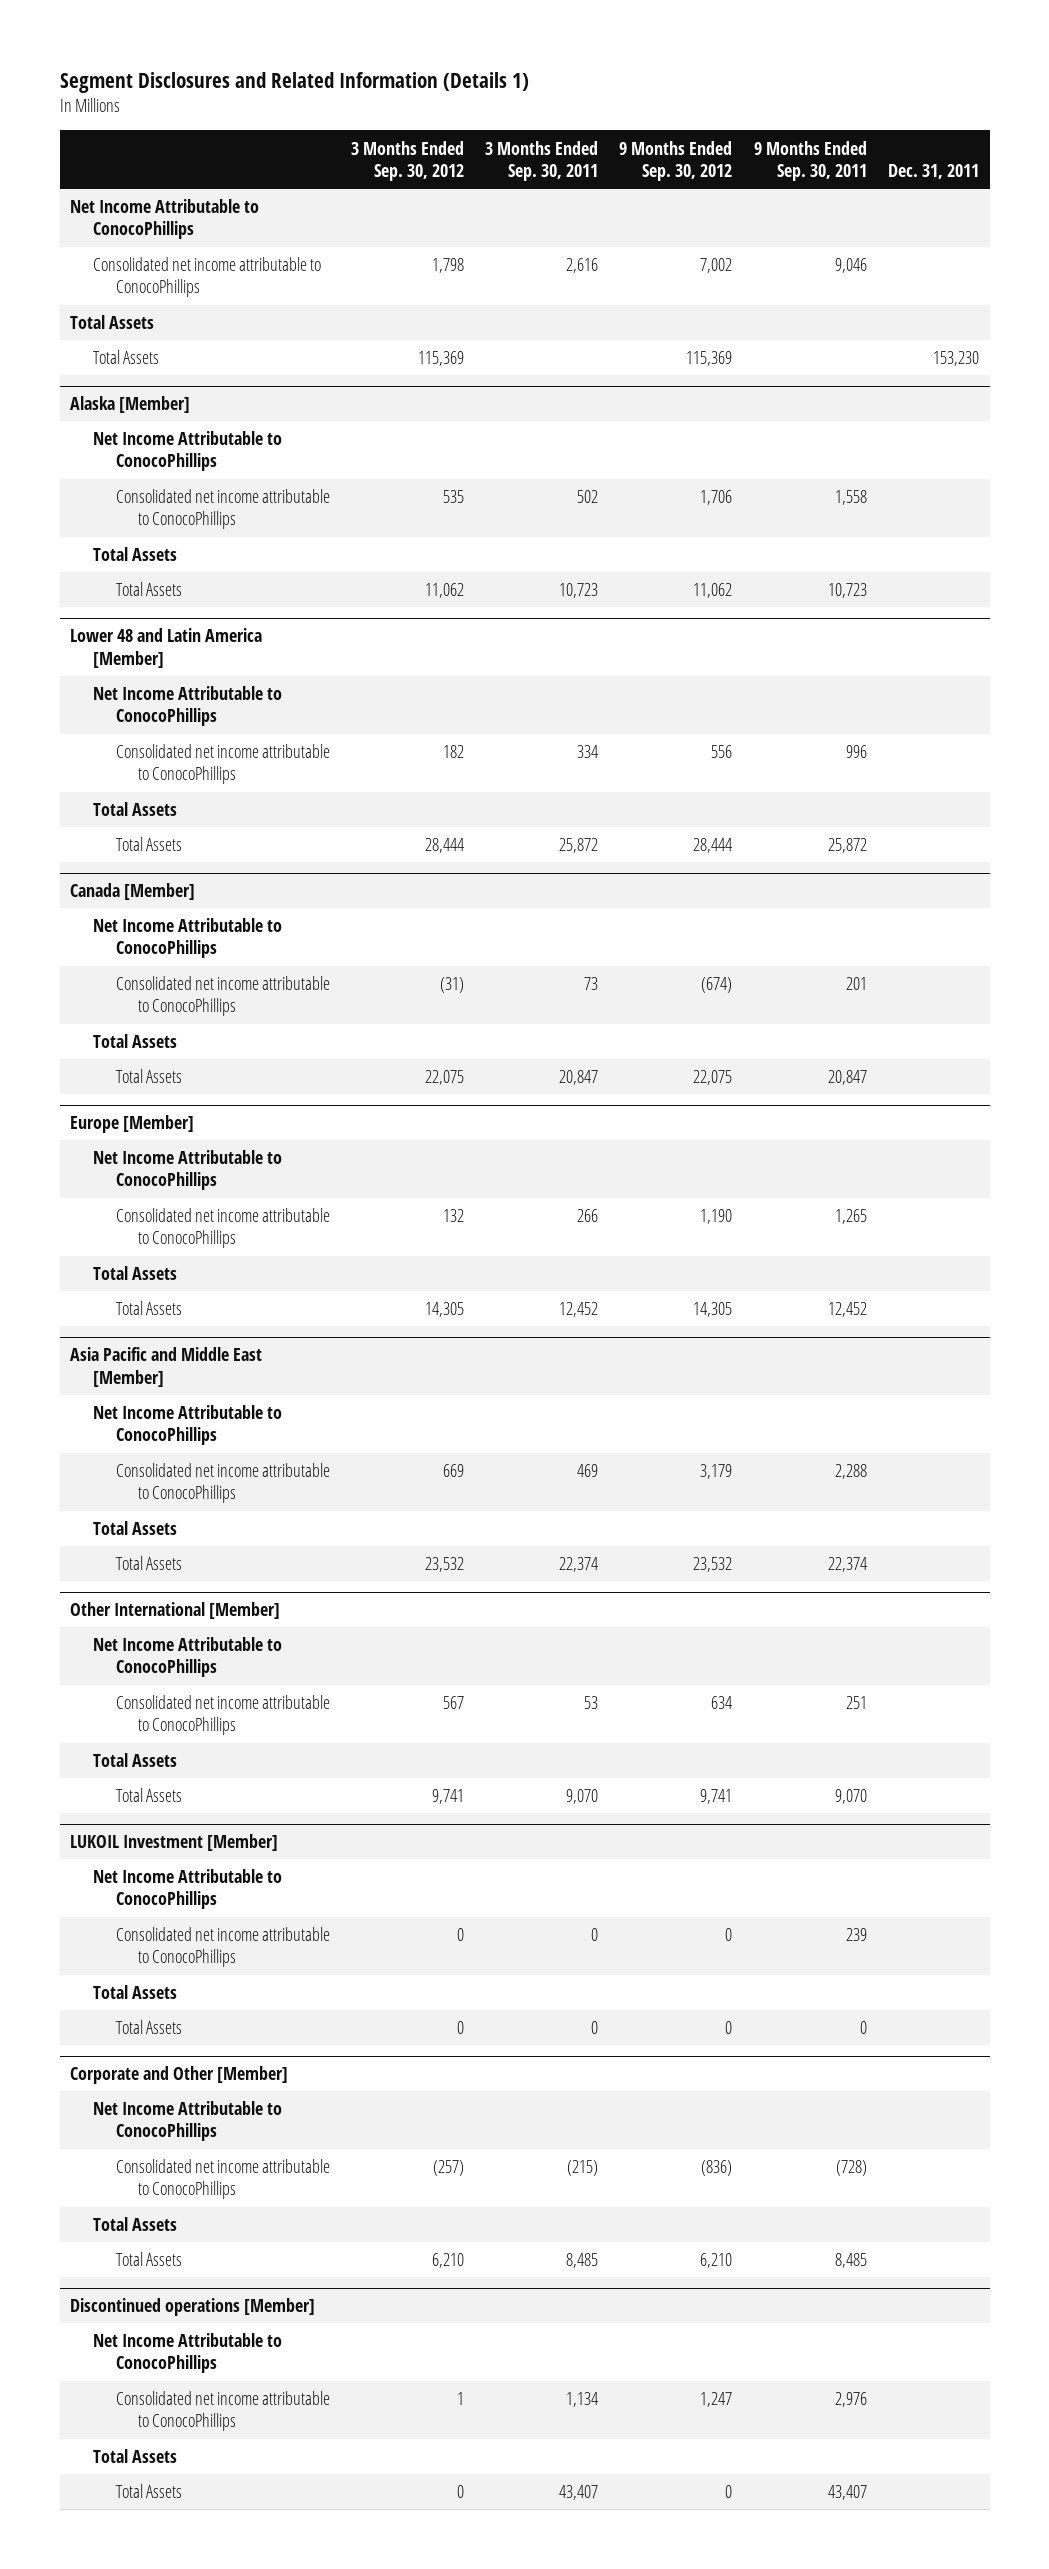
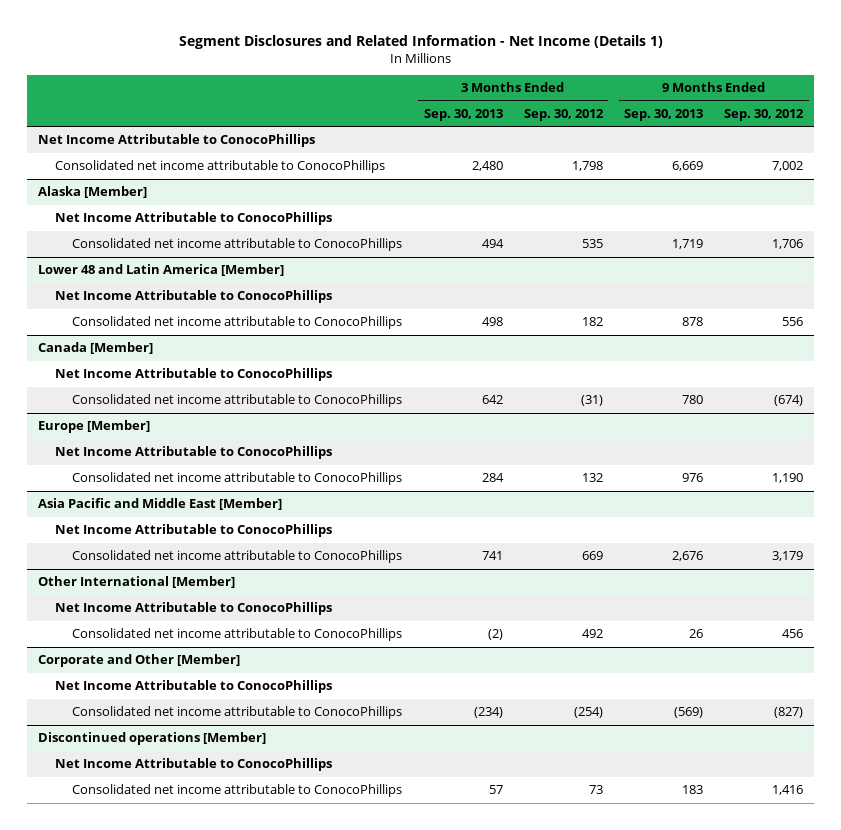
[59,71,529,93] Segment Disclosures and Related Information (Details 1) -> [178,35,663,50] Segment Disclosures and Related Information - Net Income (Details 1)
[485,140,599,181] 3 Months Ended Sep. 30, 2011 -> none
[753,140,867,181] 9 Months Ended Sep. 30, 2011 -> none
[887,163,979,179] Dec. 31, 2011 -> none
none -> [423,108,503,121] Sep. 30, 2013
none -> [624,108,704,121] Sep. 30, 2013
[70,315,155,330] Total Assets -> none
[92,350,159,365] Total Assets -> none
[92,547,177,562] Total Assets -> none
[115,582,182,597] Total Assets -> none
[92,802,177,817] Total Assets -> none
[115,837,182,852] Total Assets -> none
[92,1034,177,1049] Total Assets -> none
[115,1069,182,1084] Total Assets -> none
[92,1266,177,1281] Total Assets -> none
[115,1301,182,1316] Total Assets -> none
[92,1521,177,1536] Total Assets -> none
[115,1556,182,1571] Total Assets -> none
[92,1753,177,1768] Total Assets -> none
[115,1788,182,1803] Total Assets -> none
[70,1834,279,1852] LUKOIL Investment [Member] -> none
[92,1869,282,1910] Net Income Attributable to ConocoPhillips -> none
[115,1927,330,1968] Consolidated net income attributable to ConocoPhillips -> none
[92,1985,177,2000] Total Assets -> none
[115,2020,182,2035] Total Assets -> none
[442,1696,464,1710] 567 -> [581,629,603,639] 492
[711,1696,733,1710] 634 -> [782,629,804,639] 456
[92,2217,177,2232] Total Assets -> none
[115,2252,182,2267] Total Assets -> none
[432,2160,464,2177] (257) -> [573,707,603,719] (254)
[701,2160,733,2177] (836) -> [774,707,804,719] (827)
[92,2449,177,2464] Total Assets -> none
[115,2484,182,2499] Total Assets -> none
[456,2392,464,2406] 1 -> [588,785,603,795] 73
[700,2392,733,2408] 1,247 -> [772,785,804,796] 1,416

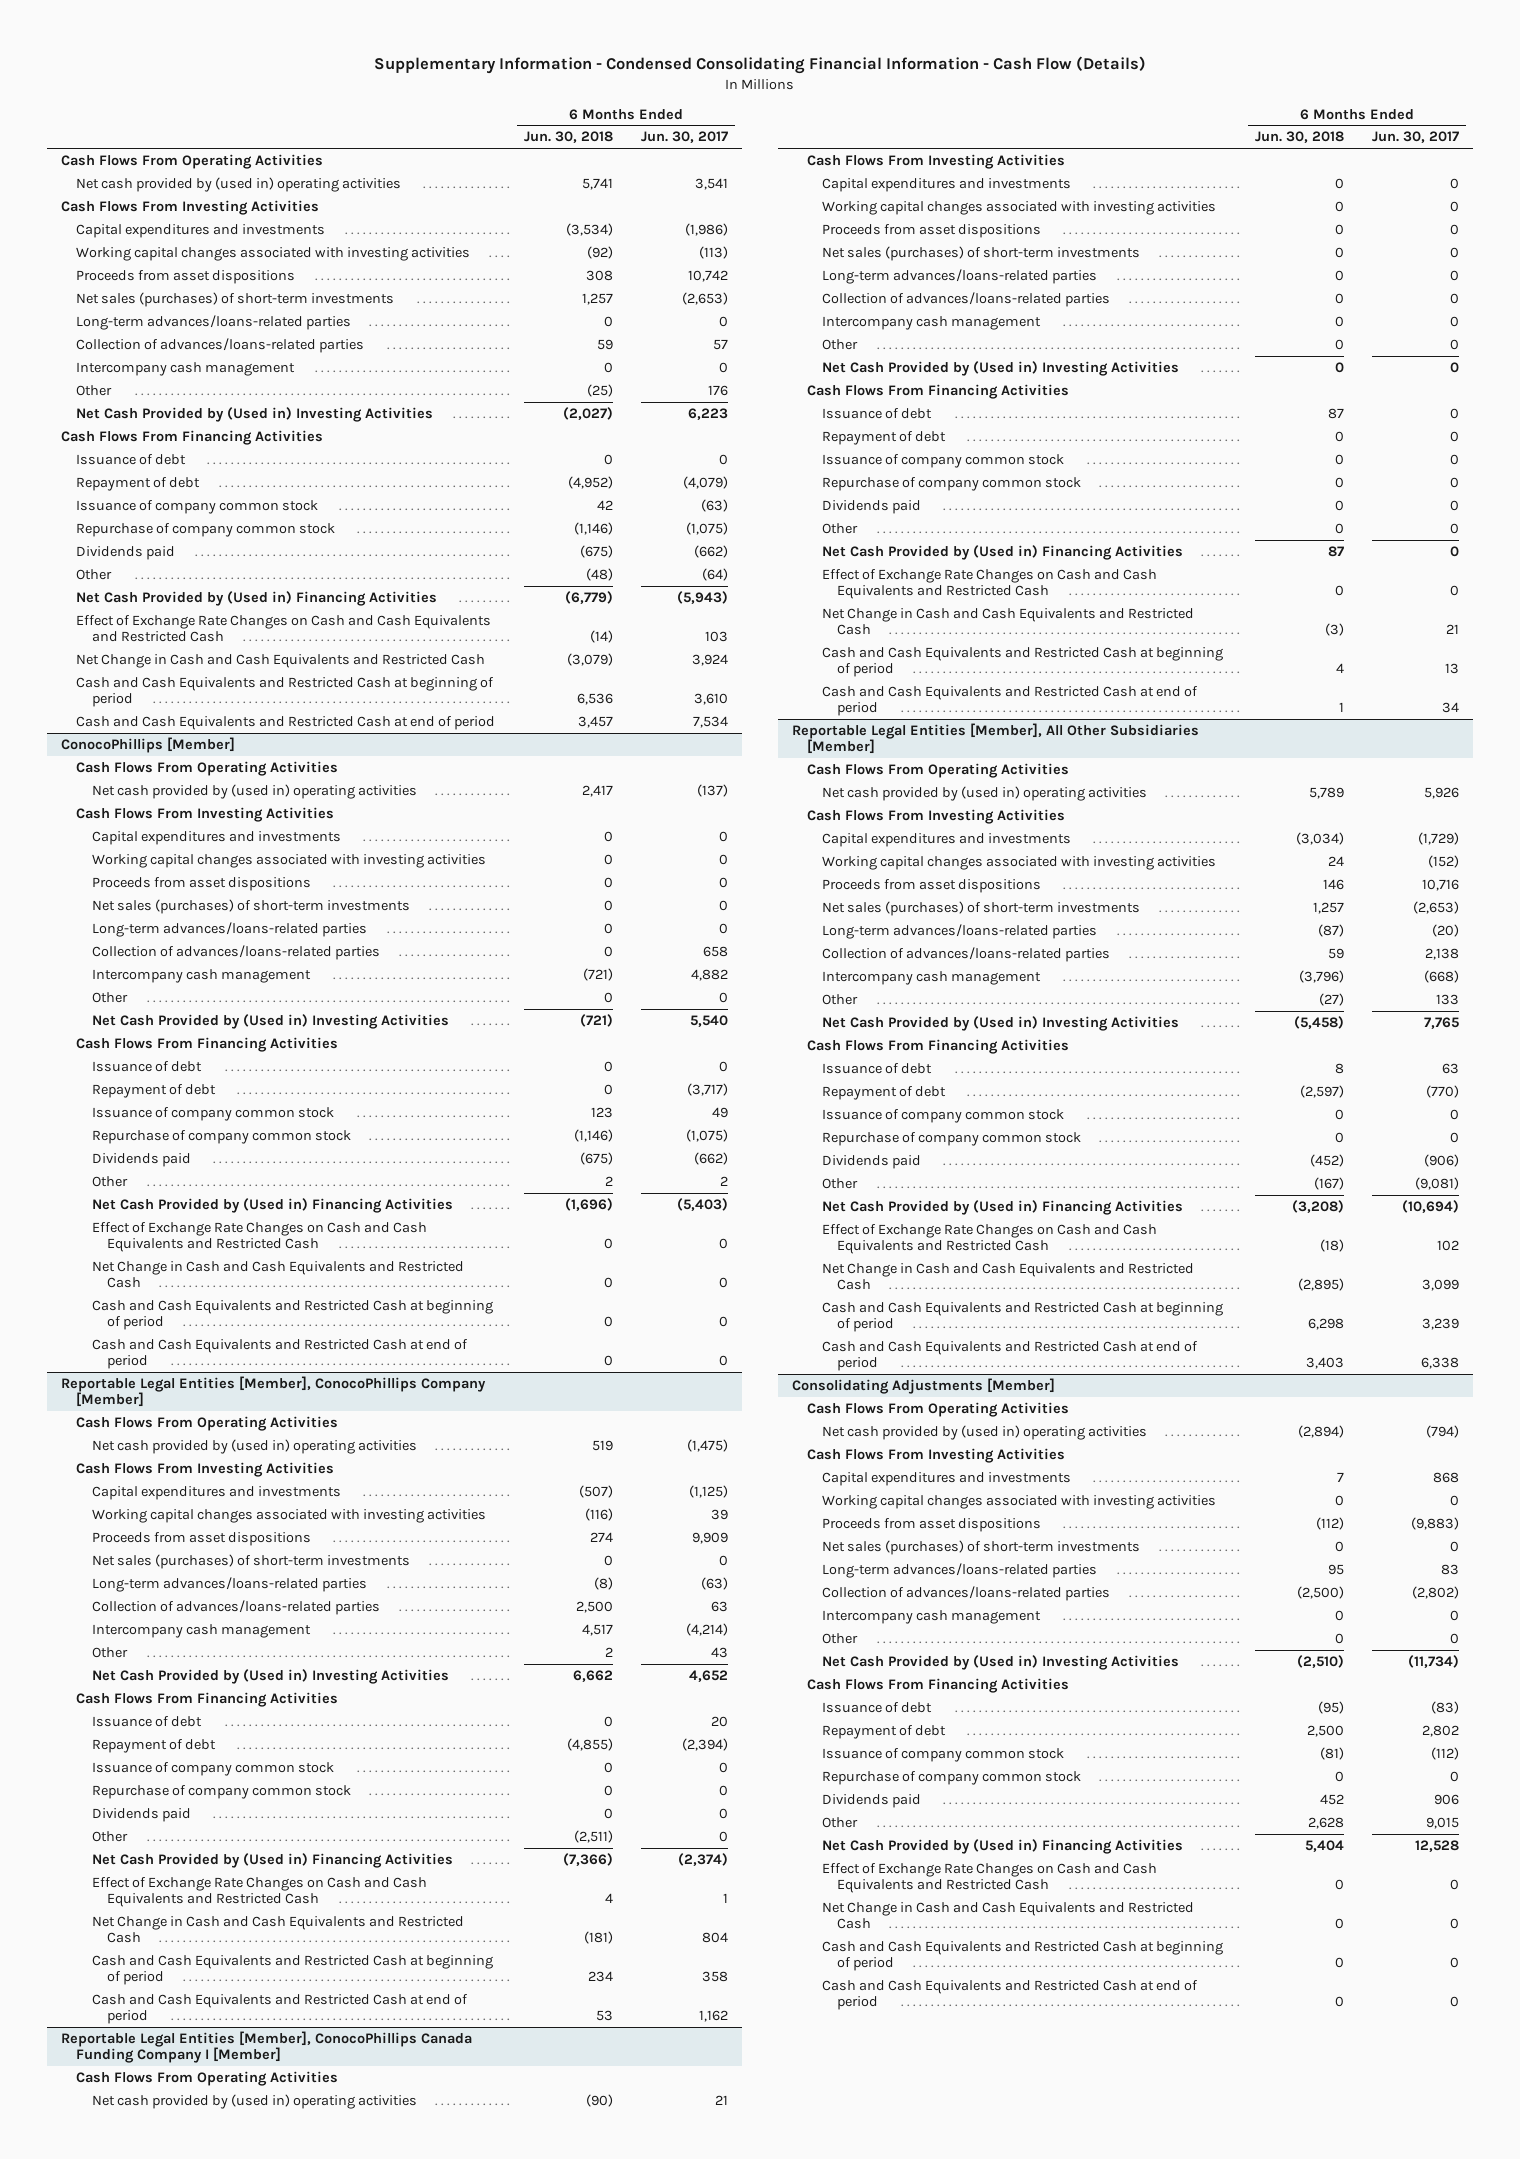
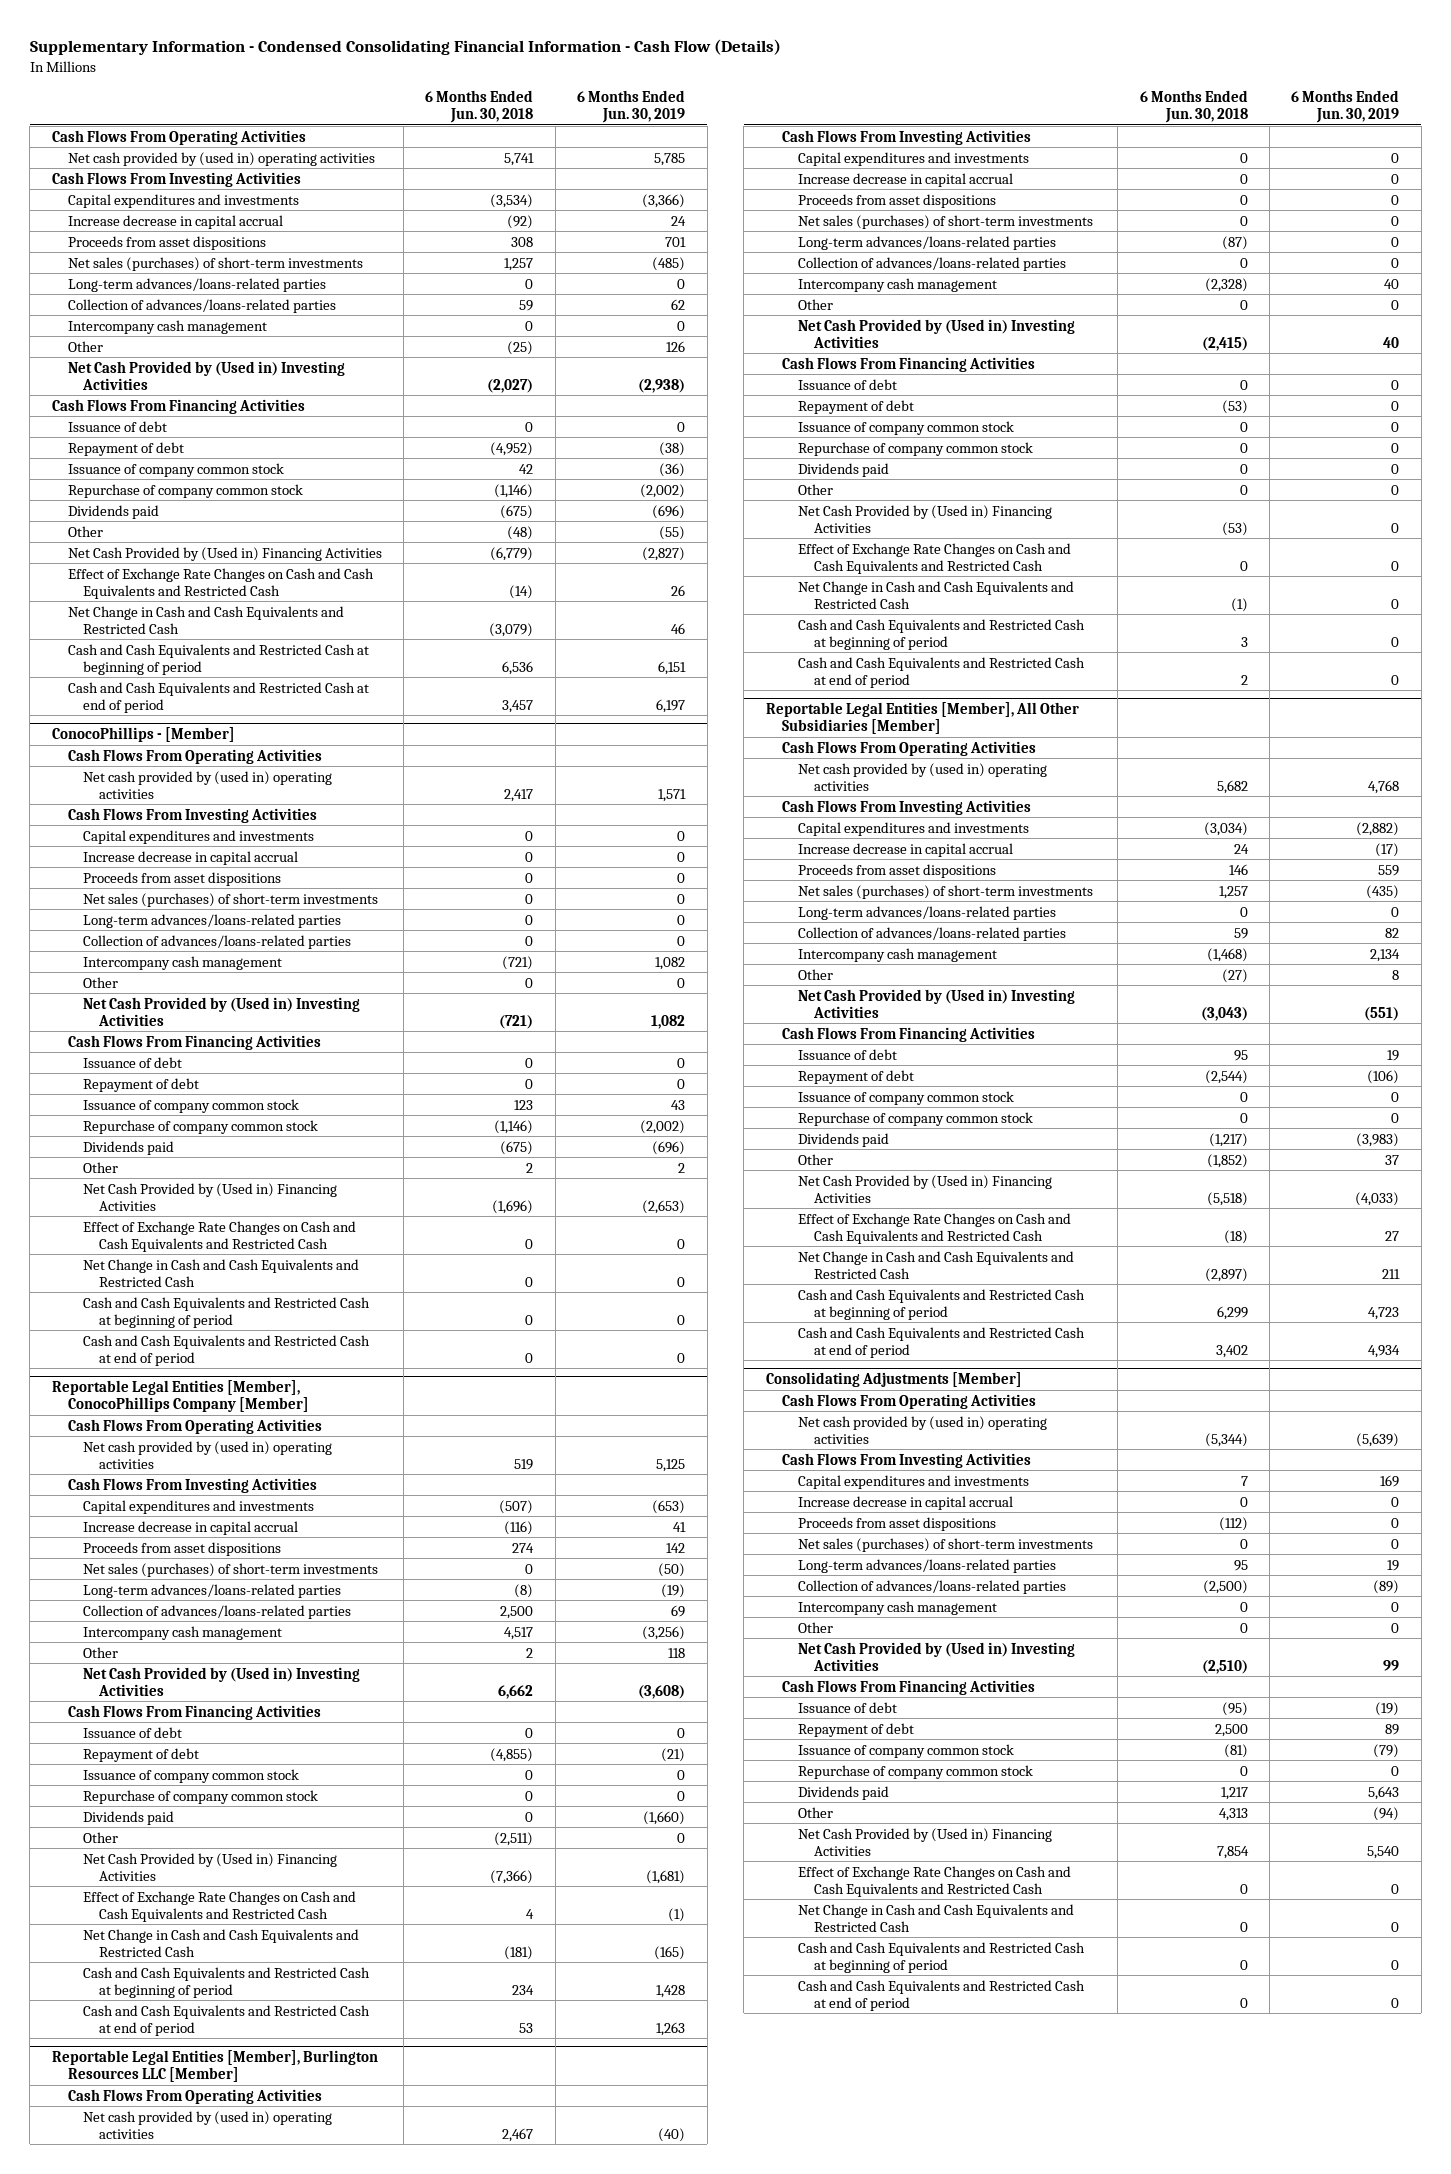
[641,131,729,144] Jun. 30, 2017 -> none
none -> [577,90,686,124] 6 Months Ended Jun. 30, 2019
[76,246,471,261] Working capital changes associated with investing activities -> none
none -> [67,214,283,229] Increase decrease in capital accrual
[61,736,236,753] ConocoPhillips [Member] -> [51,727,235,743] ConocoPhillips - [Member]
[91,853,486,868] Working capital changes associated with investing activities -> none
none -> [83,850,299,865] Increase decrease in capital accrual
[91,1508,486,1523] Working capital changes associated with investing activities -> [83,1520,299,1535] Increase decrease in capital accrual
[61,2030,473,2064] Reportable Legal Entities [Member], ConocoPhillips Canada Funding Company I [Member] -> none
none -> [51,2050,378,2082] Reportable Legal Entities [Member], Burlington Resources LLC [Member]
[585,2093,613,2107] (90) -> [502,2127,534,2142] 2,467
[822,200,1217,215] Working capital changes associated with investing activities -> none
none -> [797,172,1013,187] Increase decrease in capital accrual
[1334,269,1344,281] 0 -> [1221,235,1248,250] (87)
[1334,315,1344,327] 0 -> [1204,277,1248,292] (2,328)
[1334,361,1344,373] 0 -> [1201,336,1248,351] (2,415)
[1327,407,1344,419] 87 -> [1239,379,1248,390] 0
[1334,430,1344,442] 0 -> [1221,399,1248,414] (53)
[1327,545,1344,557] 87 -> [1221,521,1248,536] (53)
[1324,623,1344,637] (3) -> [1230,597,1248,612] (1)
[1335,663,1344,674] 4 -> [1240,636,1248,647] 3
[1338,702,1344,713] 1 -> [1240,674,1248,685] 2
[1308,786,1344,799] 5,789 -> [1216,779,1248,794] 5,682
[822,855,1217,870] Working capital changes associated with investing activities -> none
none -> [797,842,1013,857] Increase decrease in capital accrual
[1317,923,1344,937] (87) -> [1239,906,1248,917] 0
[1298,969,1344,983] (3,796) -> [1206,947,1248,962] (1,468)
[1293,1015,1344,1029] (5,458) -> [1200,1006,1248,1021] (3,043)
[1334,1062,1344,1074] 8 -> [1233,1049,1248,1061] 95
[1299,1084,1344,1098] (2,597) -> [1204,1069,1248,1084] (2,544)
[1309,1153,1344,1167] (452) -> [1208,1132,1248,1147] (1,217)
[1313,1176,1344,1190] (167) -> [1206,1153,1248,1168] (1,852)
[1291,1199,1344,1213] (3,208) -> [1206,1191,1248,1206] (5,518)
[1297,1278,1344,1292] (2,895) -> [1204,1267,1248,1282] (2,897)
[1307,1318,1344,1331] 6,298 -> [1216,1305,1248,1320] 6,299
[1305,1357,1344,1370] 3,403 -> [1215,1344,1248,1358] 3,402
[1297,1424,1344,1438] (2,894) -> [1204,1432,1248,1447] (5,344)
[822,1494,1217,1509] Working capital changes associated with investing activities -> none
none -> [797,1495,1013,1510] Increase decrease in capital accrual
[1319,1793,1344,1805] 452 -> [1220,1786,1248,1800] 1,217
[1307,1816,1344,1829] 2,628 -> [1218,1807,1248,1821] 4,313
[1304,1839,1344,1852] 5,404 -> [1216,1845,1249,1859] 7,854

